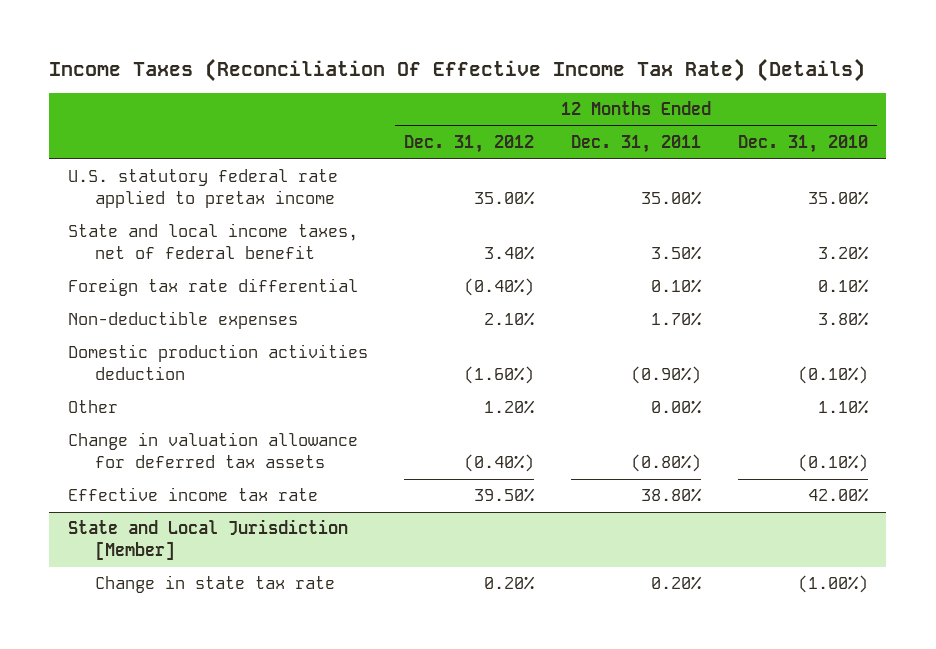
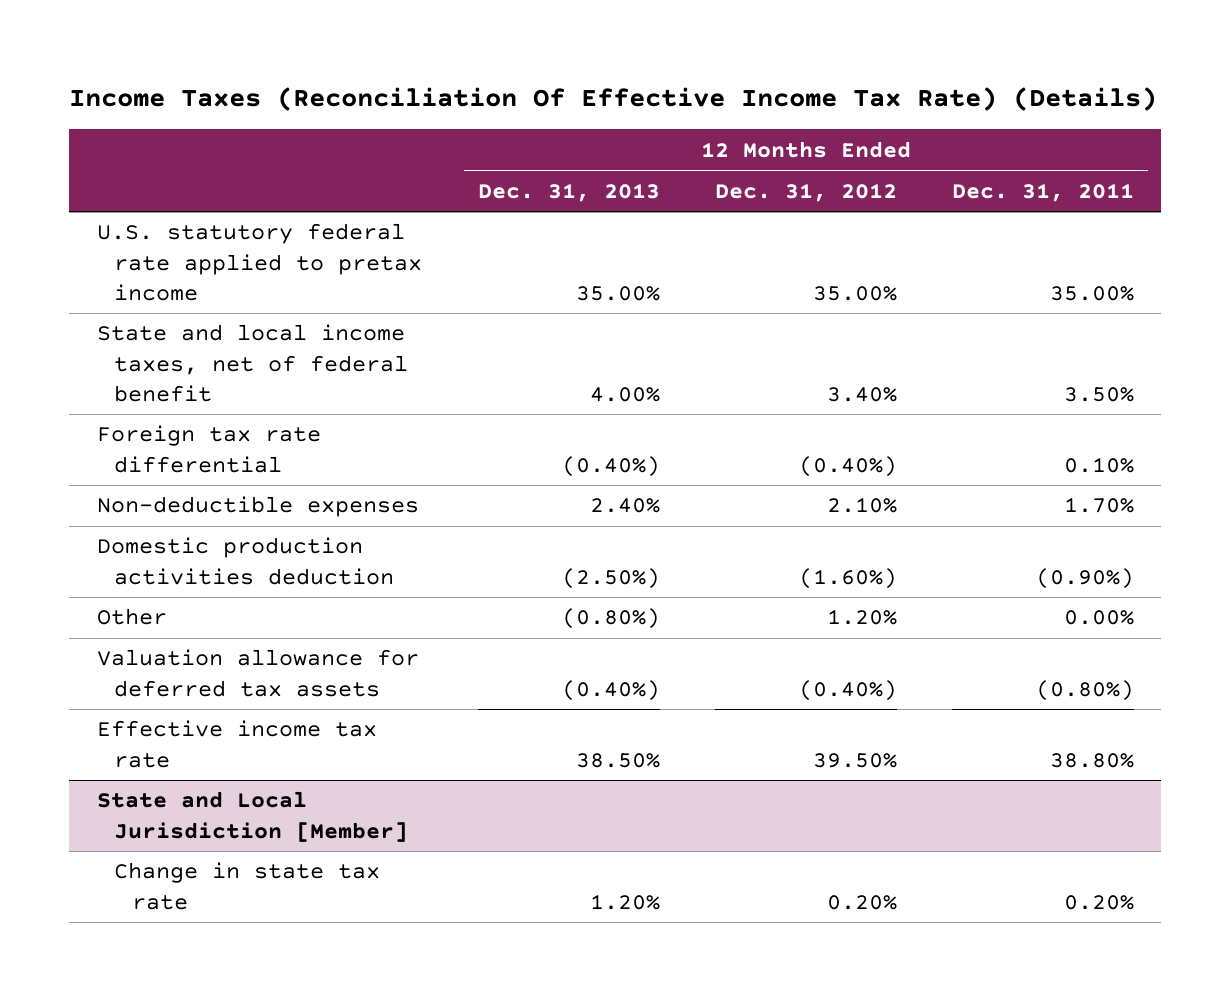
[737,135,868,154] Dec. 31, 2010 -> none
none -> [477,182,660,202] Dec. 31, 2013
[67,432,358,469] Change in valuation allowance for deferred tax assets -> [96,649,419,697] Valuation allowance for deferred tax assets

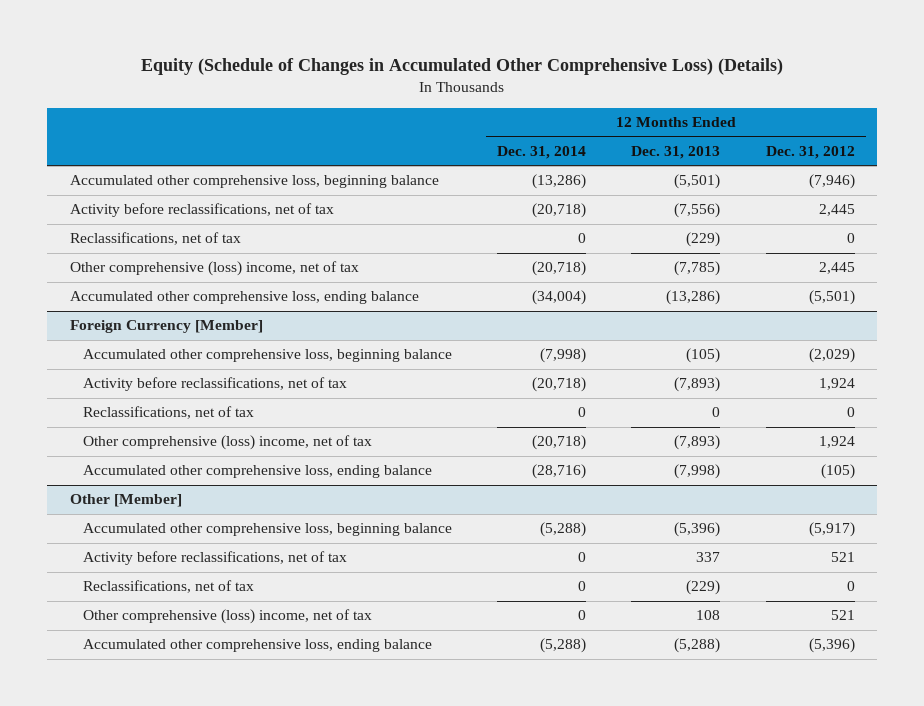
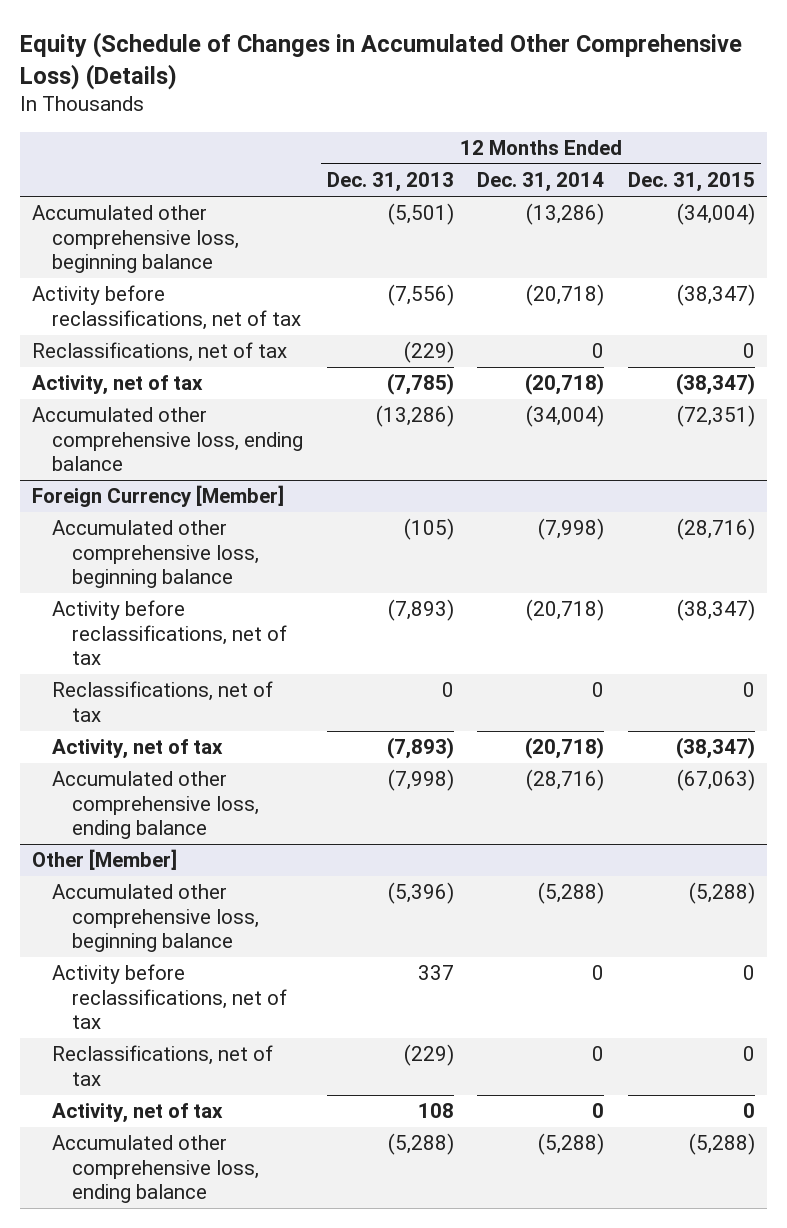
[765,146,855,160] Dec. 31, 2012 -> none
none -> [628,172,756,193] Dec. 31, 2015
[69,261,359,277] Other comprehensive (loss) income, net of tax -> [31,375,203,396] Activity, net of tax
[83,435,373,451] Other comprehensive (loss) income, net of tax -> [51,739,223,760] Activity, net of tax
[83,609,373,625] Other comprehensive (loss) income, net of tax -> [51,1103,223,1124] Activity, net of tax

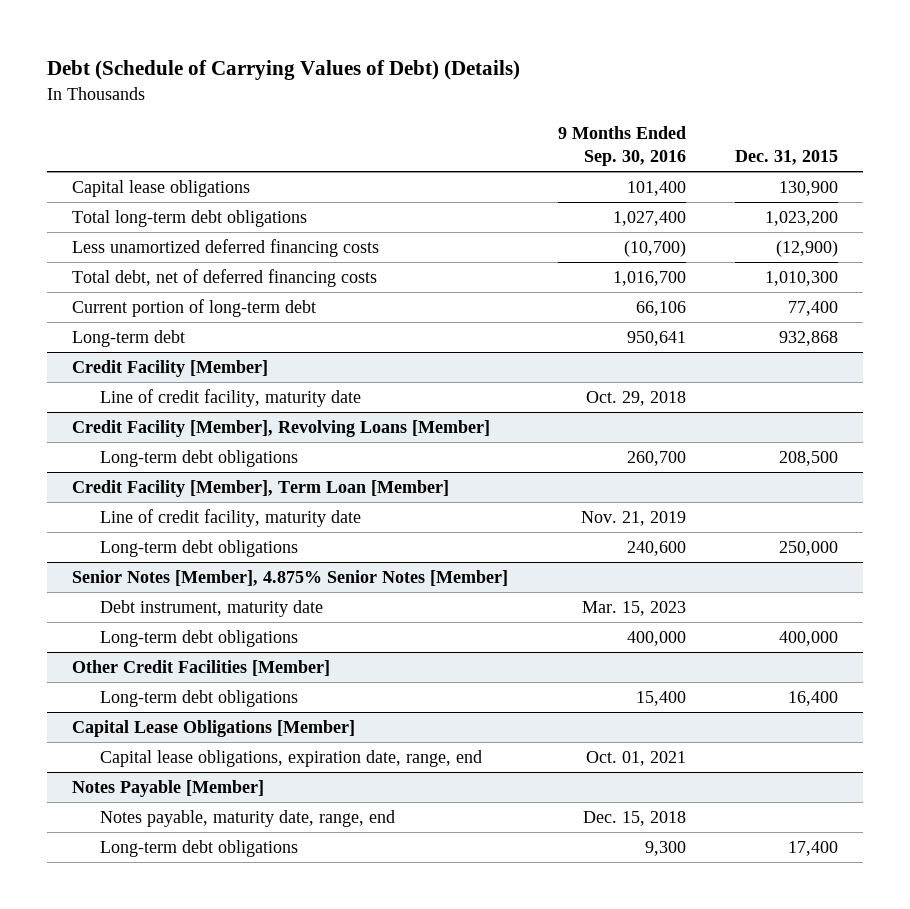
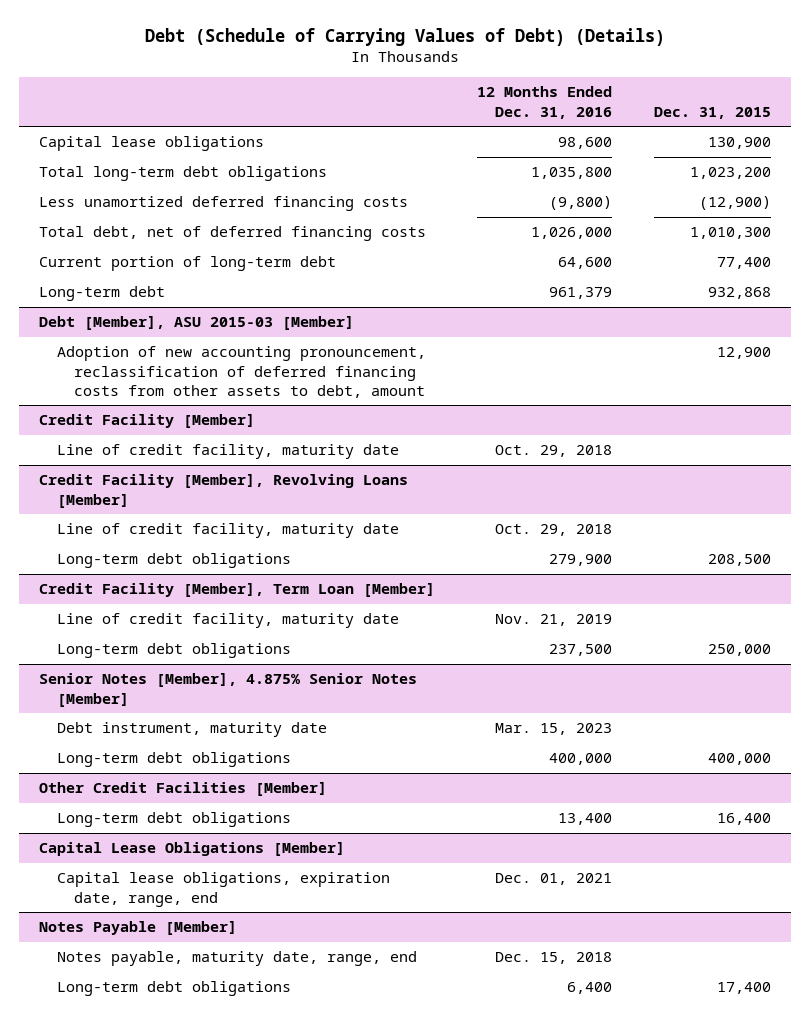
[557,125,686,166] 9 Months Ended Sep. 30, 2016 -> none
none -> [477,86,613,119] 12 Months Ended Dec. 31, 2016
none -> [39,316,355,331] Debt [Member], ASU 2015-03 [Member]
none -> [56,346,426,398] Adoption of new accounting pronouncement, reclassification of deferred financing costs from other assets to debt, amount
none -> [56,523,399,539] Line of credit facility, maturity date

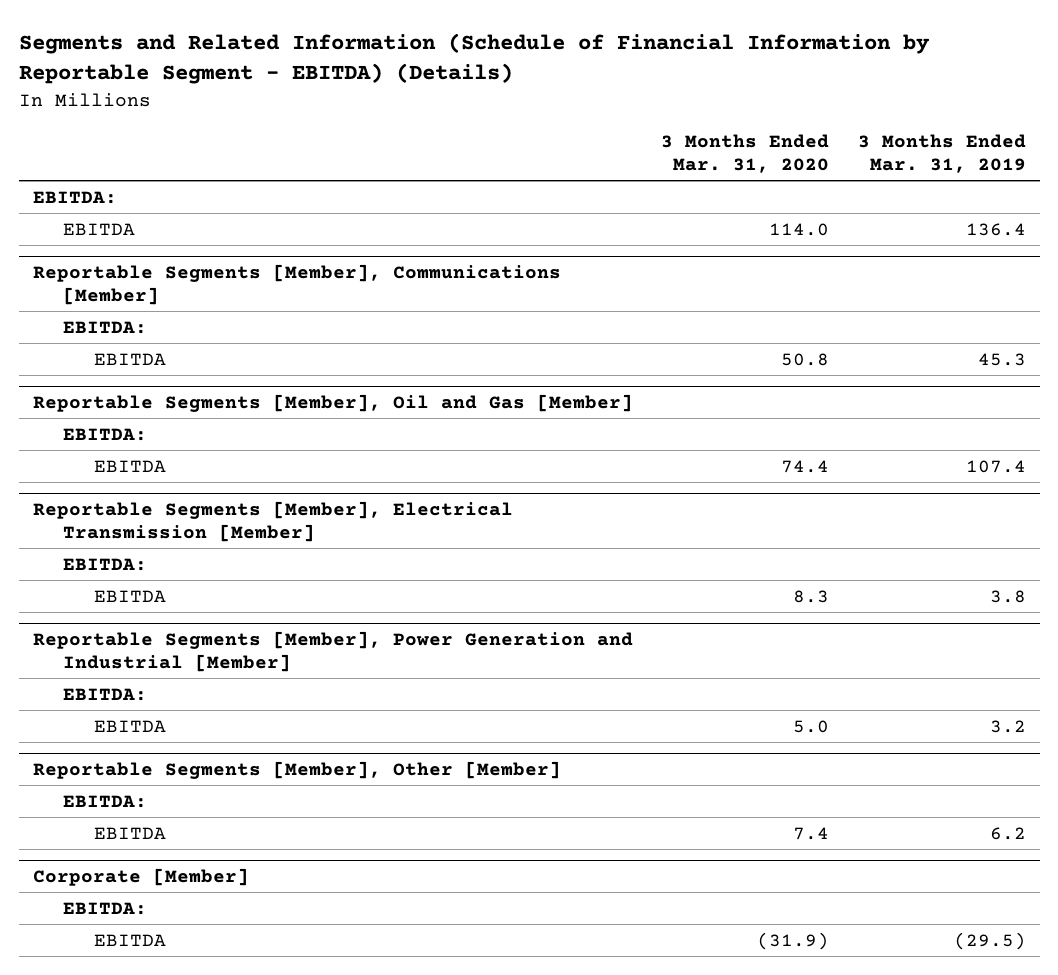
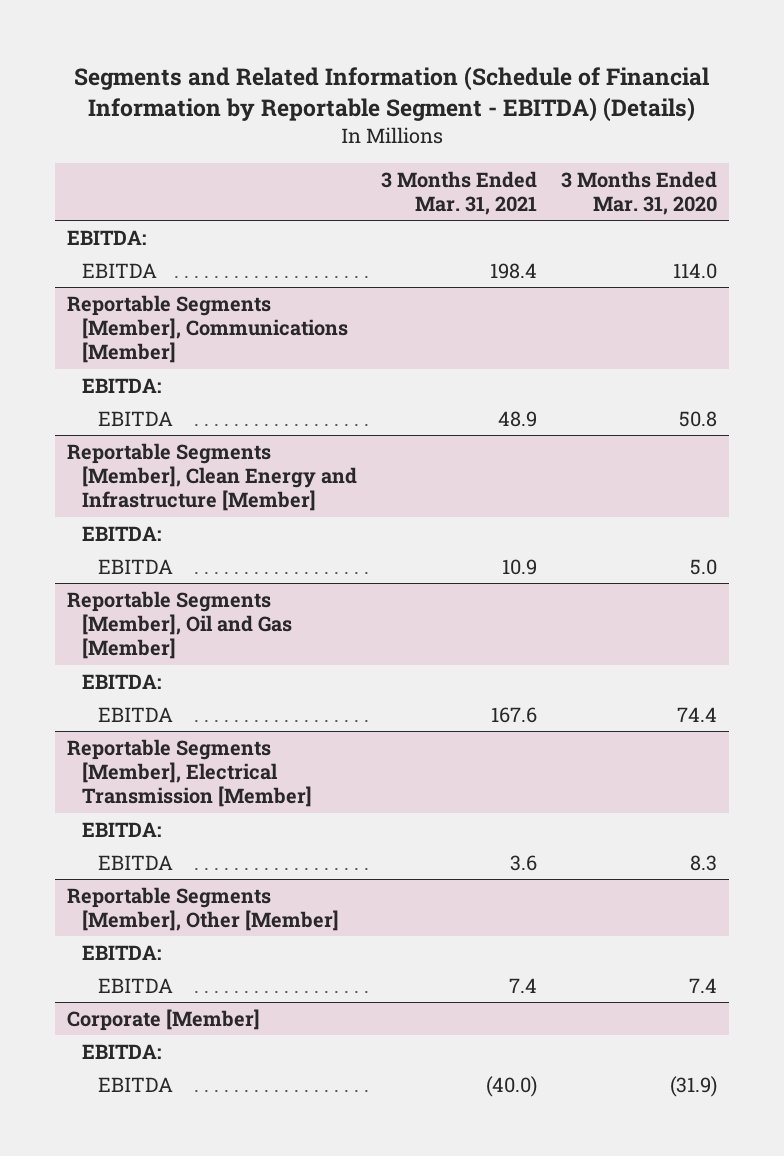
[857,134,1026,173] 3 Months Ended Mar. 31, 2019 -> none
none -> [381,170,538,215] 3 Months Ended Mar. 31, 2021
none -> [66,442,358,512] Reportable Segments [Member], Clean Energy and Infrastructure [Member]
none -> [82,525,162,541] EBITDA:
none -> [97,558,173,574] EBITDA
[32,631,633,672] Reportable Segments [Member], Power Generation and Industrial [Member] -> none
[63,687,148,701] EBITDA: -> none
[93,719,166,732] EBITDA -> none

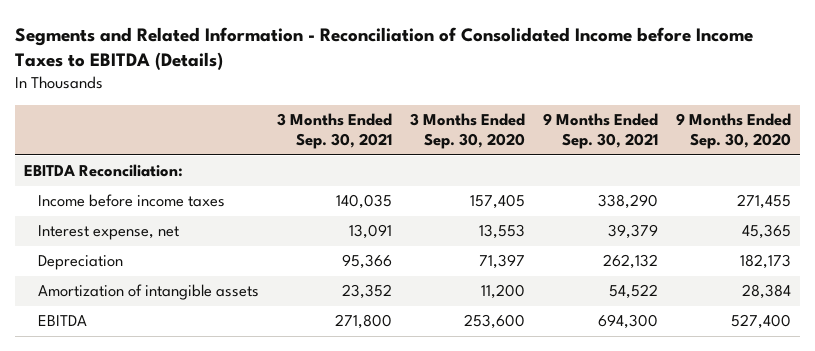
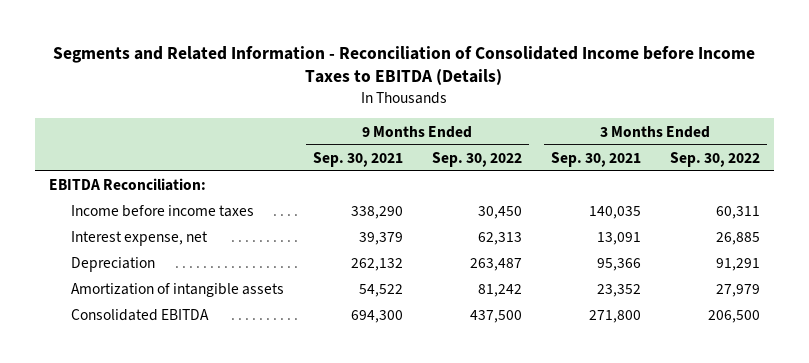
[409,113,525,150] 3 Months Ended Sep. 30, 2020 -> none
[675,113,791,150] 9 Months Ended Sep. 30, 2020 -> none
none -> [431,151,522,167] Sep. 30, 2022
none -> [669,151,760,167] Sep. 30, 2022
[37,315,87,327] EBITDA -> [70,309,209,322] Consolidated EBITDA

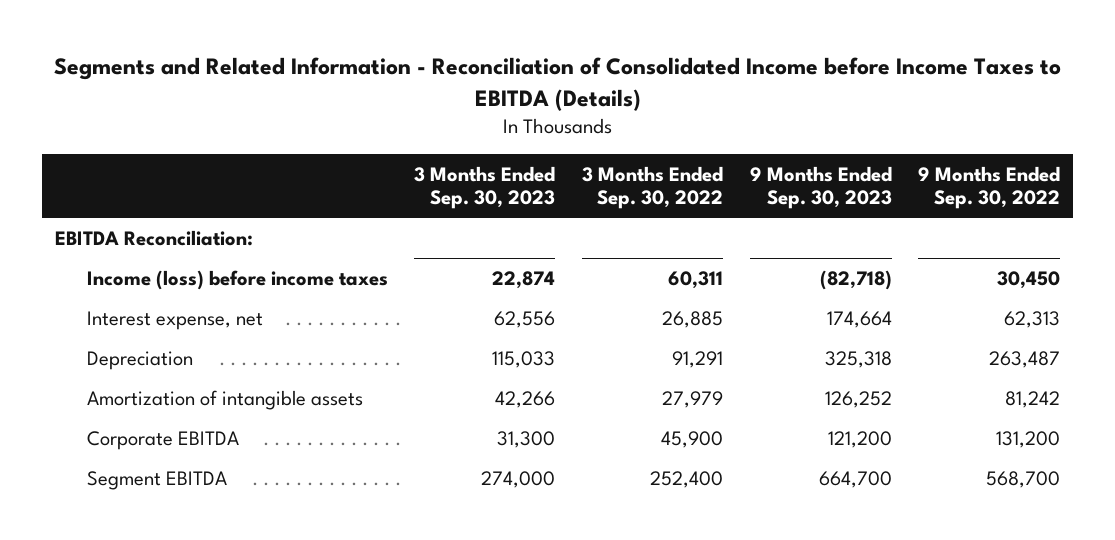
[312,151,403,167] Sep. 30, 2021 -> none
[550,151,641,167] Sep. 30, 2021 -> none
none -> [414,165,556,210] 3 Months Ended Sep. 30, 2023
none -> [749,165,892,210] 9 Months Ended Sep. 30, 2023
[70,205,254,218] Income before income taxes -> [86,269,388,290] Income (loss) before income taxes
none -> [86,430,239,450] Corporate EBITDA
[70,309,209,322] Consolidated EBITDA -> [86,470,227,490] Segment EBITDA
[469,310,522,324] 437,500 -> [986,470,1061,488] 568,700
[707,310,760,324] 206,500 -> [650,470,724,488] 252,400

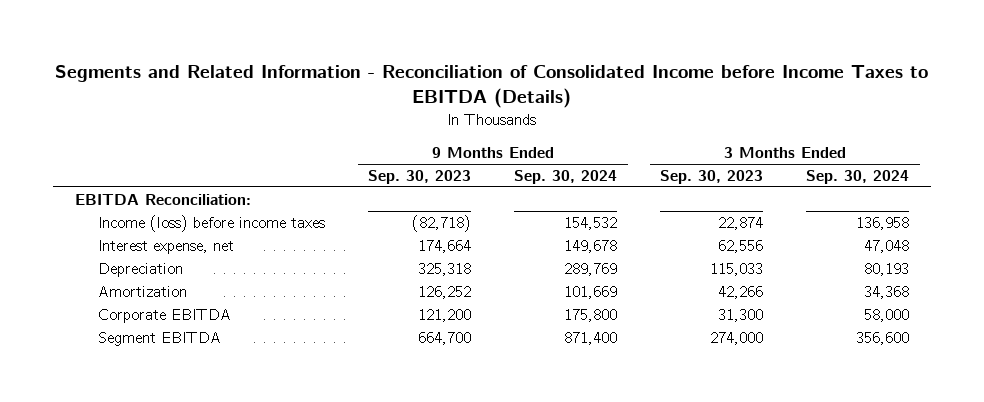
[582,165,724,210] 3 Months Ended Sep. 30, 2022 -> none
[918,165,1061,210] 9 Months Ended Sep. 30, 2022 -> none
none -> [514,169,618,184] Sep. 30, 2024
none -> [806,169,910,184] Sep. 30, 2024
[86,389,363,410] Amortization of intangible assets -> [98,285,188,297] Amortization

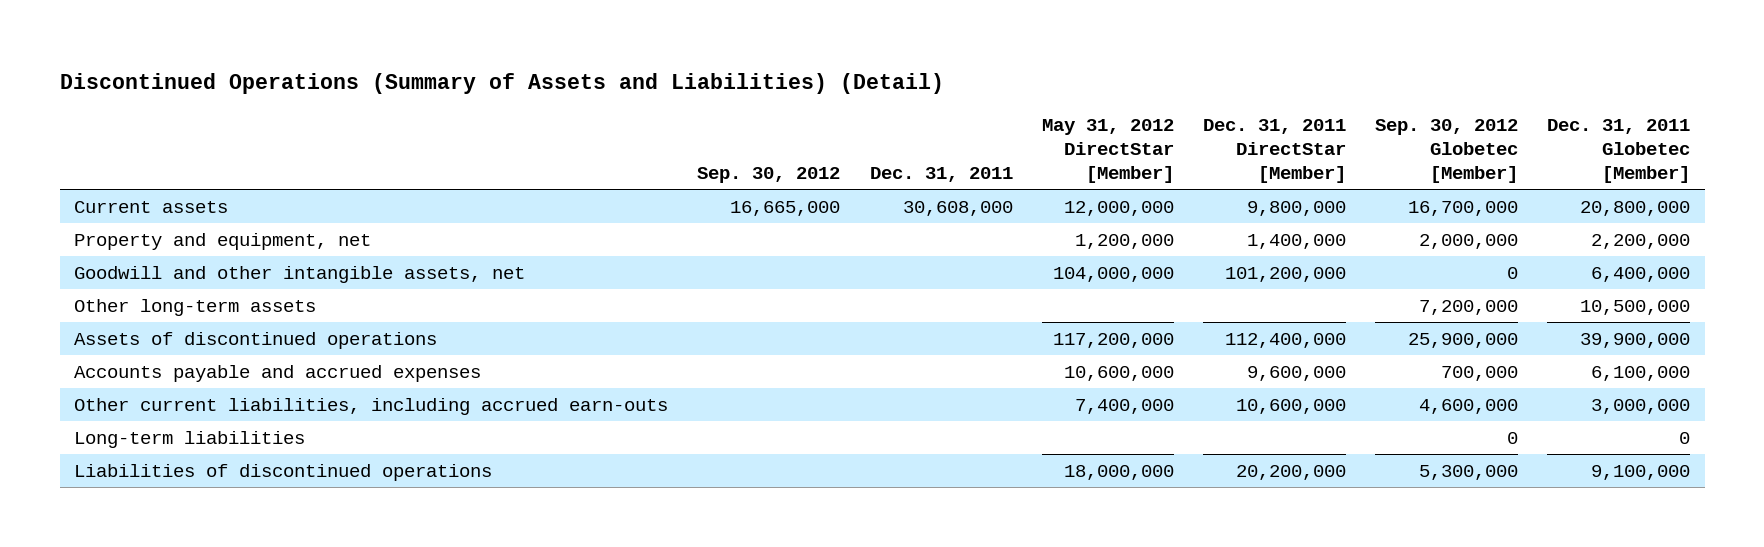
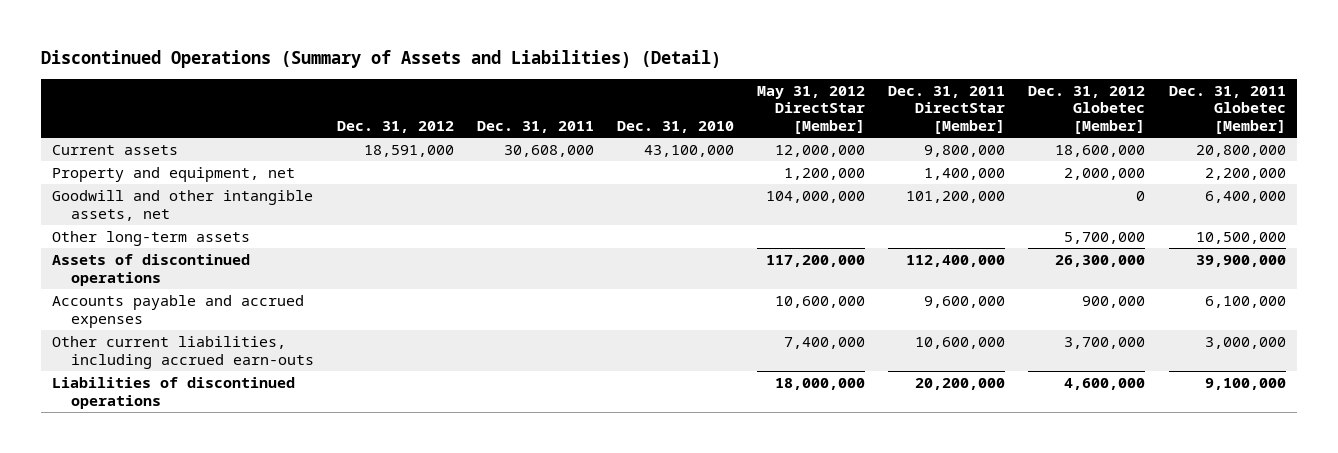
[697,166,841,183] Sep. 30, 2012 -> none
[1375,118,1519,183] Sep. 30, 2012 Globetec [Member] -> none
none -> [337,121,455,134] Dec. 31, 2012
none -> [617,121,735,134] Dec. 31, 2010
none -> [1028,85,1146,135] Dec. 31, 2012 Globetec [Member]
[74,430,306,448] Long-term liabilities -> none

